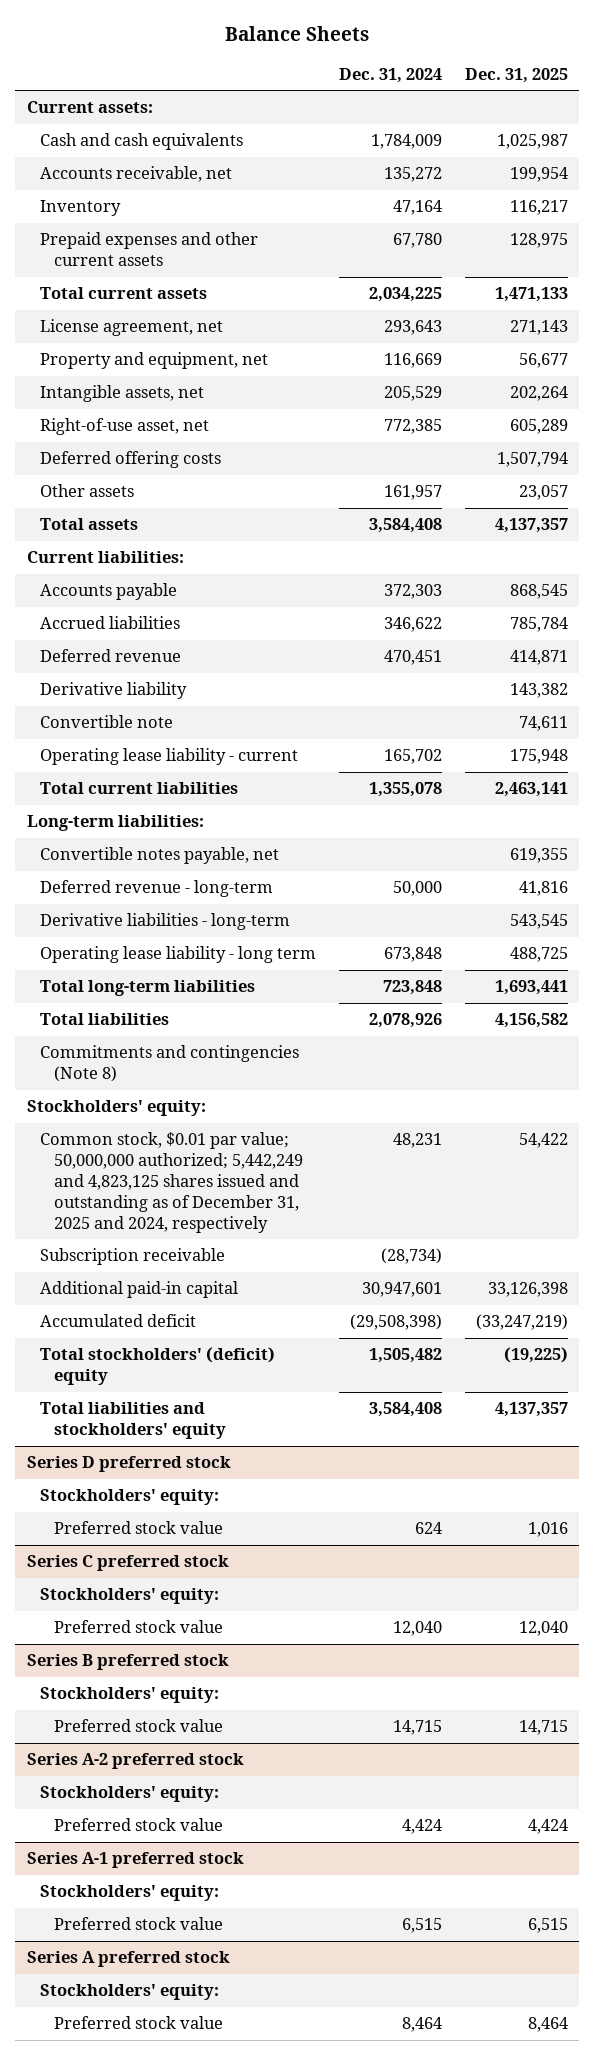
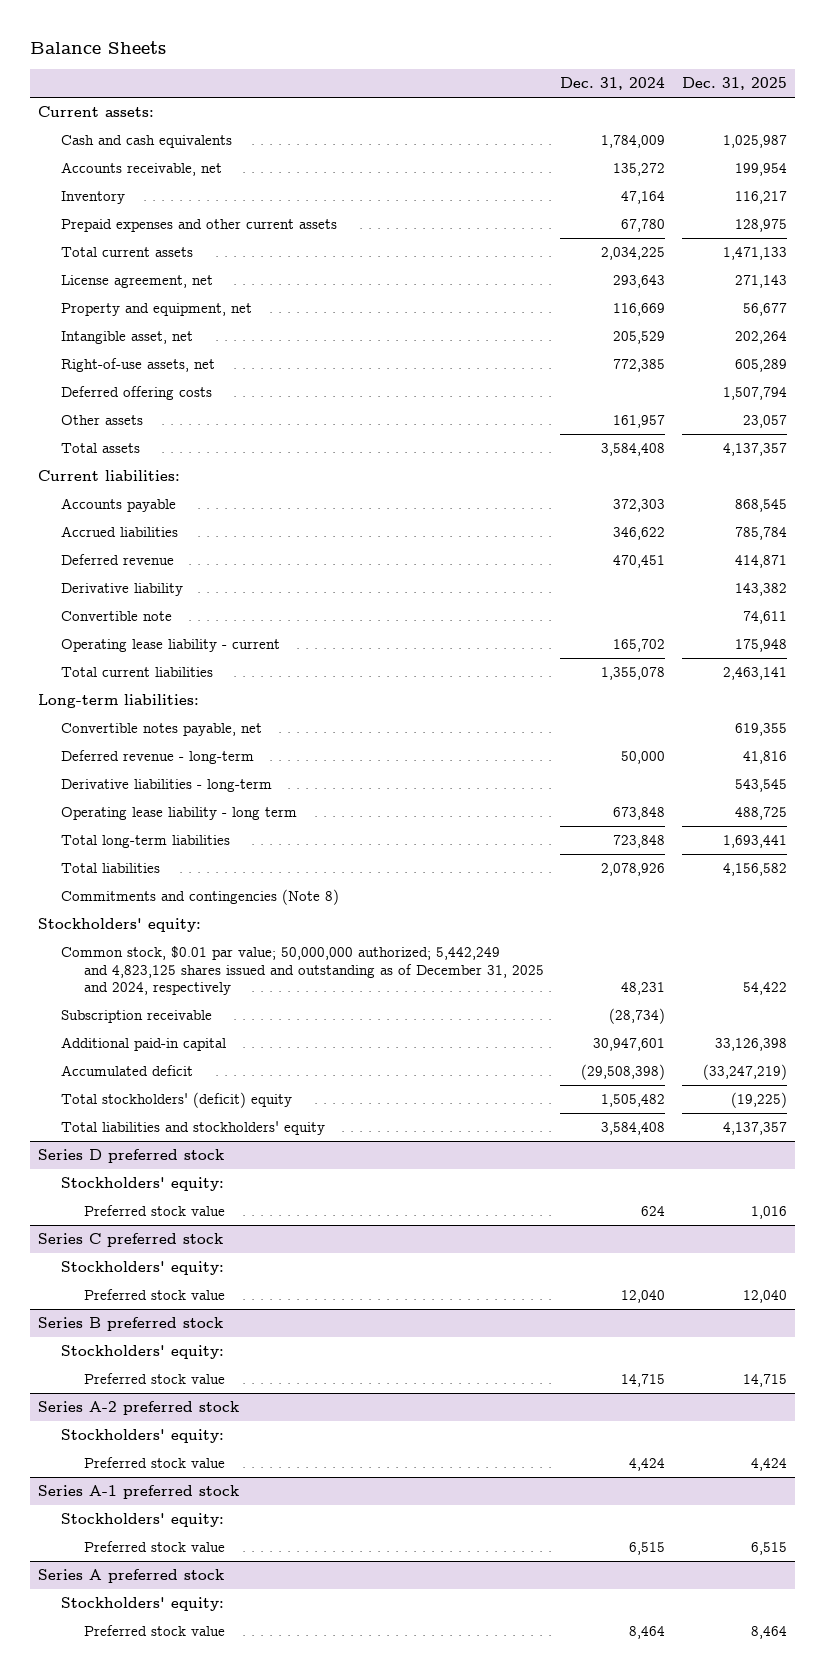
[40,385,205,403] Intangible assets, net -> [61,331,194,345] Intangible asset, net
[40,418,210,436] Right-of-use asset, net -> [61,358,216,373] Right-of-use assets, net

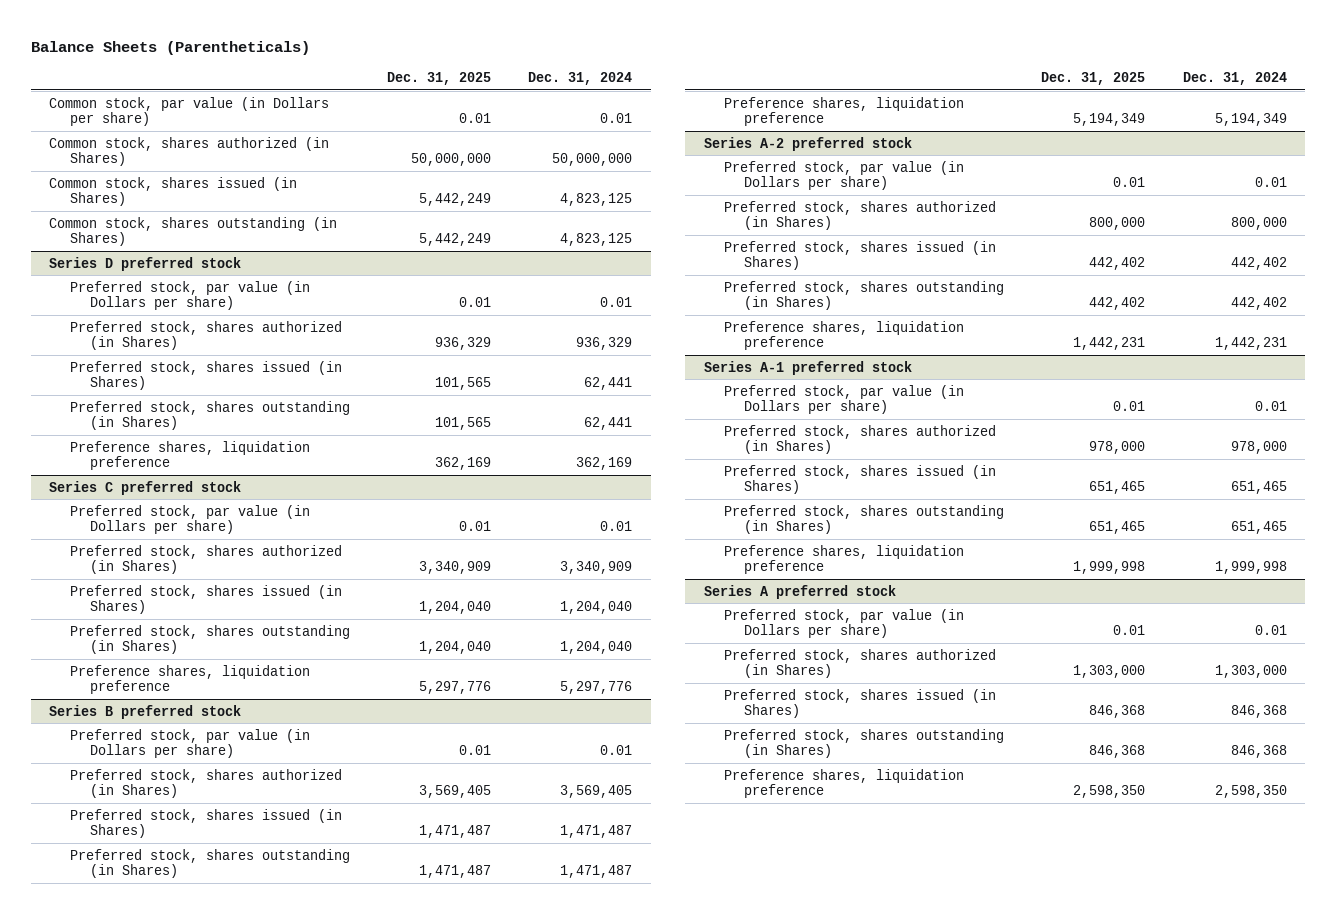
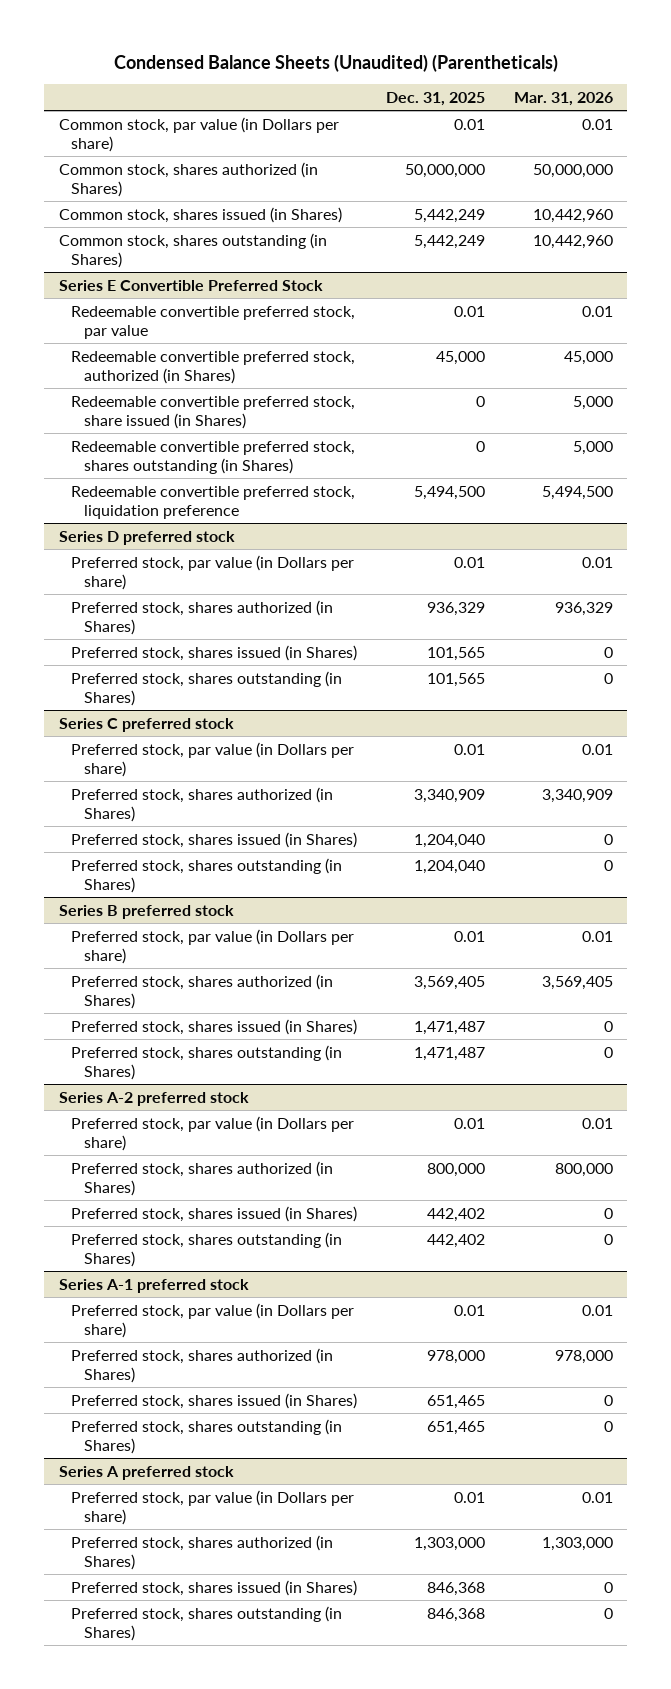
[30,40,310,55] Balance Sheets (Parentheticals) -> [113,53,558,72] Condensed Balance Sheets (Unaudited) (Parentheticals)
[528,71,633,85] Dec. 31, 2024 -> none
none -> [513,91,613,106] Mar. 31, 2026
none -> [58,279,323,291] Series E Convertible Preferred Stock
none -> [71,305,356,340] Redeemable convertible preferred stock, par value
none -> [71,350,356,385] Redeemable convertible preferred stock, authorized (in Shares)
none -> [71,395,356,430] Redeemable convertible preferred stock, share issued (in Shares)
none -> [71,440,356,475] Redeemable convertible preferred stock, shares outstanding (in Shares)
none -> [71,485,356,520] Redeemable convertible preferred stock, liquidation preference
[69,440,310,471] Preference shares, liquidation preference -> none
[69,664,310,695] Preference shares, liquidation preference -> none
[723,96,964,127] Preference shares, liquidation preference -> none
[723,320,964,351] Preference shares, liquidation preference -> none
[723,544,964,575] Preference shares, liquidation preference -> none
[723,768,964,799] Preference shares, liquidation preference -> none

